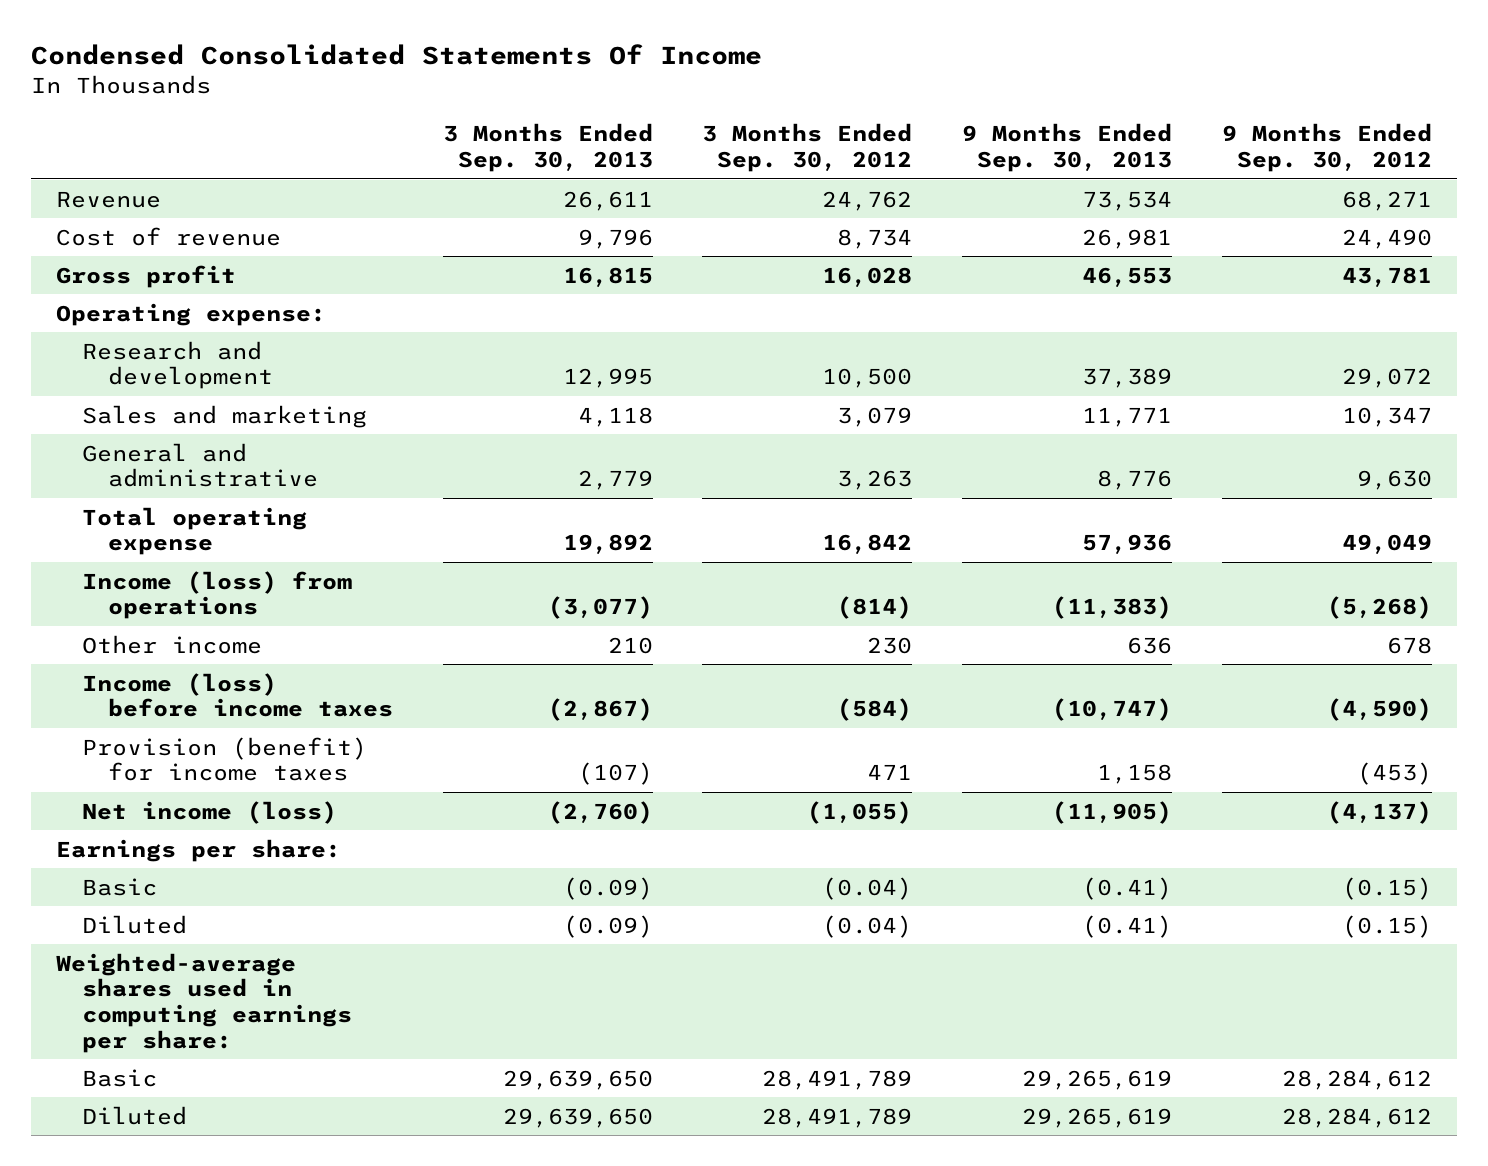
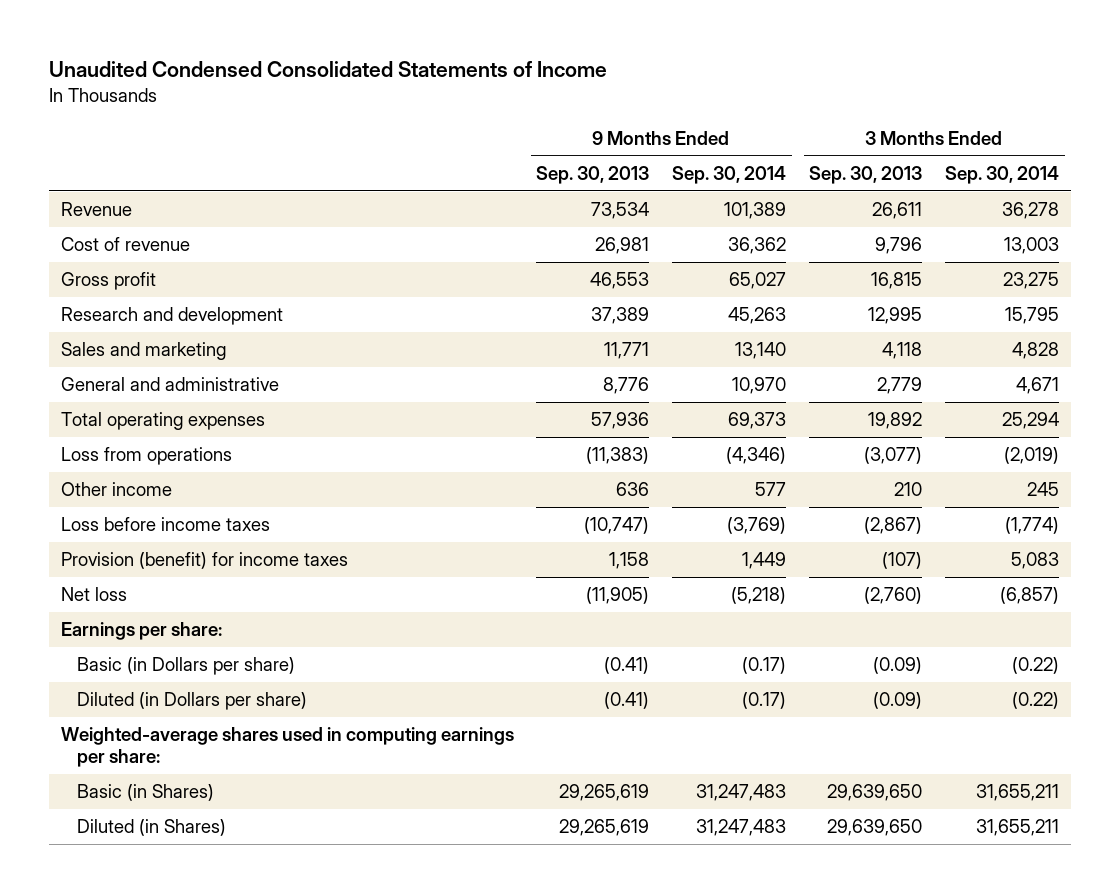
[31,44,763,66] Condensed Consolidated Statements Of Income -> [49,61,608,78] Unaudited Condensed Consolidated Statements of Income
[702,123,913,172] 3 Months Ended Sep. 30, 2012 -> none
[1221,123,1432,172] 9 Months Ended Sep. 30, 2012 -> none
none -> [672,165,787,184] Sep. 30, 2014
none -> [945,165,1060,184] Sep. 30, 2014
[56,302,327,326] Operating expense: -> none
[82,506,308,556] Total operating expense -> [60,412,265,431] Total operating expenses
[82,570,353,620] Income (loss) from operations -> [60,447,232,466] Loss from operations
[82,672,394,718] Income (loss) before income taxes -> [60,517,270,532] Loss before income taxes
[82,800,338,824] Net income (loss) -> [60,587,127,602] Net loss
[82,877,158,896] Basic -> [77,657,296,676] Basic (in Dollars per share)
[82,914,188,934] Diluted -> [77,692,308,711] Diluted (in Dollars per share)
[82,1068,158,1087] Basic -> [77,784,215,802] Basic (in Shares)
[82,1105,188,1125] Diluted -> [77,819,227,837] Diluted (in Shares)

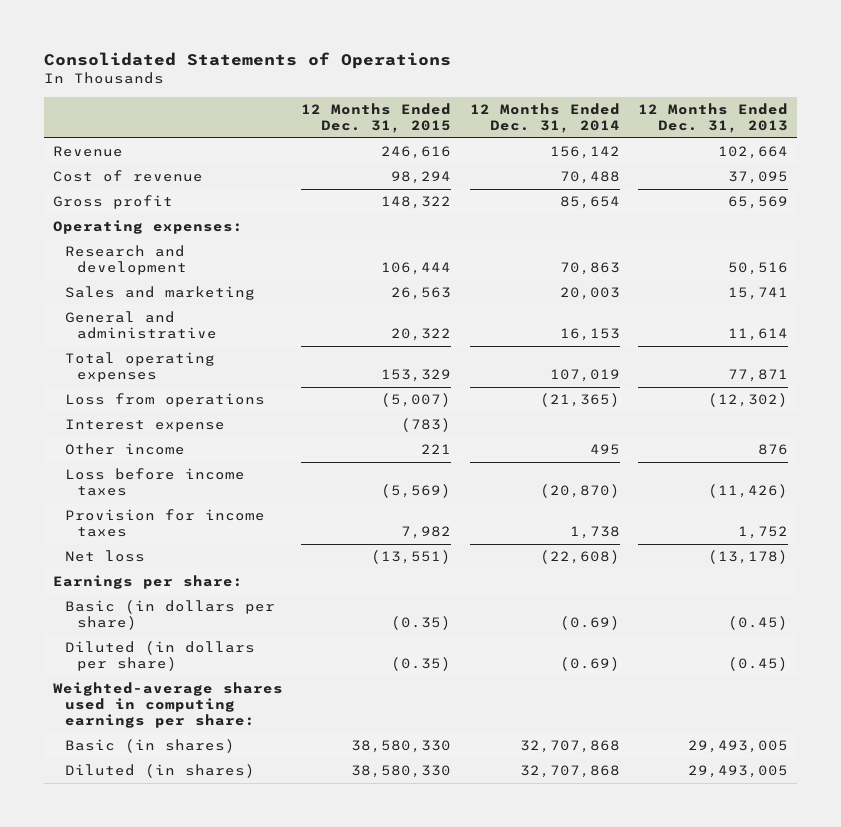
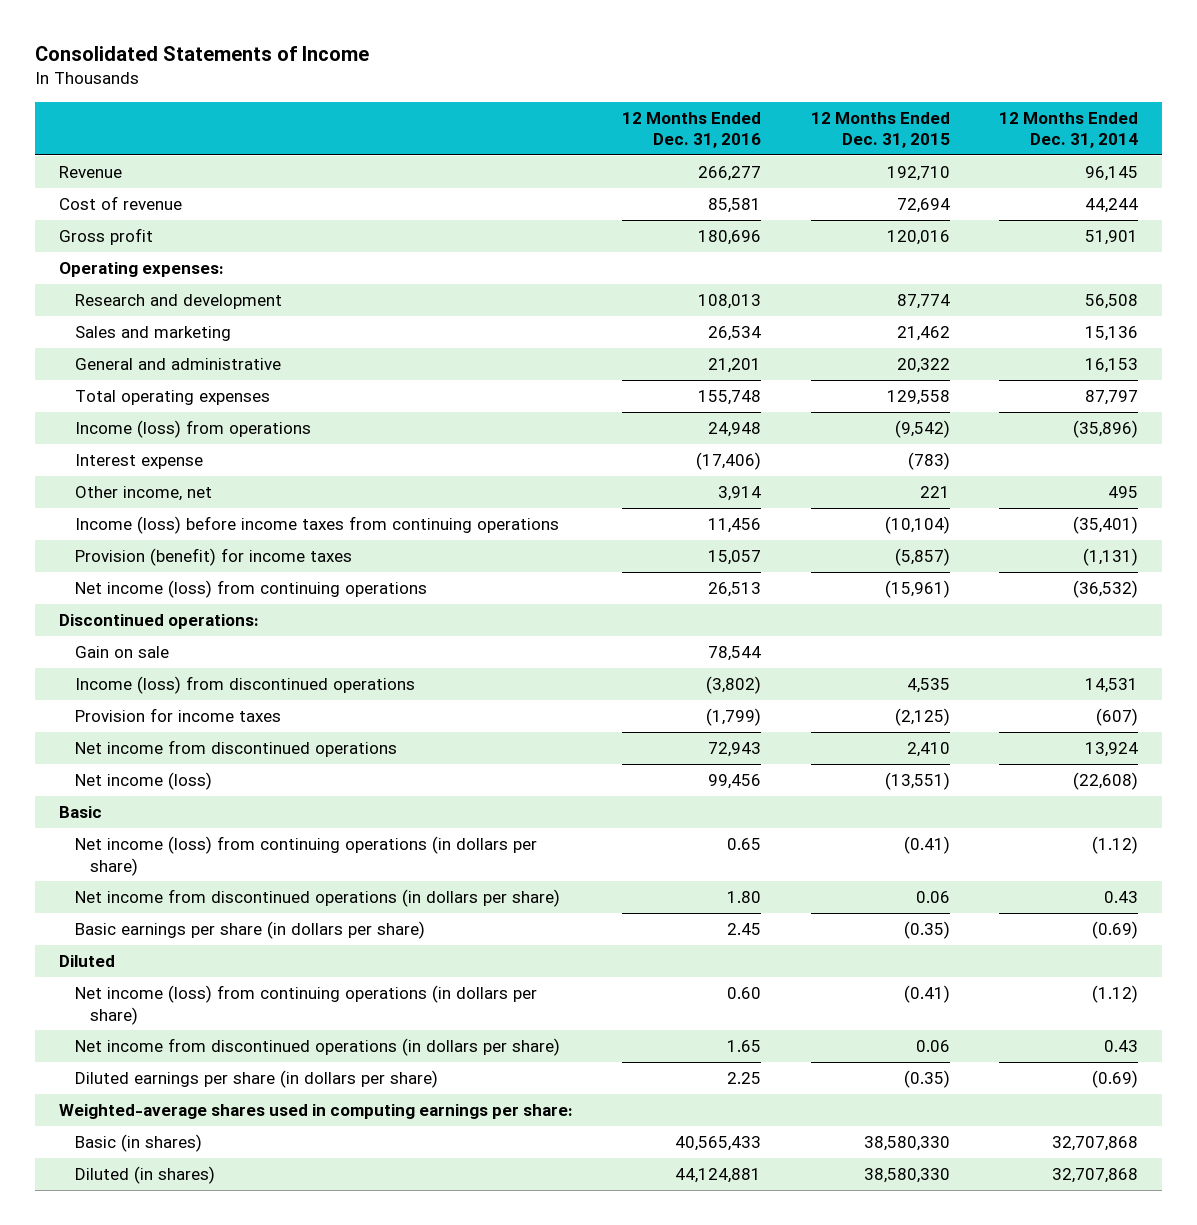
[44,52,452,70] Consolidated Statements of Operations -> [34,46,369,62] Consolidated Statements of Income
[638,103,789,134] 12 Months Ended Dec. 31, 2013 -> none
none -> [622,111,762,149] 12 Months Ended Dec. 31, 2016
[381,146,452,160] 246,616 -> [886,165,950,181] 192,710
[549,146,620,160] 156,142 -> [1084,165,1138,181] 96,145
[391,171,452,185] 98,294 -> [896,197,950,213] 72,694
[559,171,620,185] 70,488 -> [1084,197,1138,213] 44,244
[381,196,452,210] 148,322 -> [886,229,950,245] 120,016
[559,196,620,210] 85,654 -> [1084,229,1138,245] 51,901
[381,262,452,276] 106,444 -> [896,293,950,309] 87,774
[559,262,620,276] 70,863 -> [1084,293,1138,309] 56,508
[391,287,452,301] 26,563 -> [896,325,950,341] 21,462
[559,287,620,301] 20,003 -> [1084,325,1138,341] 15,136
[381,369,452,383] 153,329 -> [886,389,950,405] 129,558
[549,369,620,383] 107,019 -> [1084,389,1138,405] 87,797
[65,393,266,408] Loss from operations -> [74,419,311,438] Income (loss) from operations
[381,393,452,408] (5,007) -> [894,419,950,438] (9,542)
[539,393,620,408] (21,365) -> [1072,419,1138,438] (35,896)
[53,575,244,590] Earnings per share: -> none
[65,443,186,456] Other income -> [74,485,212,501] Other income, net
[65,468,246,497] Loss before income taxes -> [74,515,559,534] Income (loss) before income taxes from continuing operations
[381,484,452,499] (5,569) -> [884,515,950,534] (10,104)
[539,484,620,499] (20,870) -> [1072,515,1138,534] (35,401)
none -> [74,547,352,566] Provision (benefit) for income taxes
none -> [74,579,427,598] Net income (loss) from continuing operations
none -> [59,613,260,629] Discontinued operations:
none -> [74,645,169,658] Gain on sale
none -> [74,675,415,694] Income (loss) from discontinued operations
[401,526,452,540] 7,982 -> [894,707,950,726] (2,125)
[569,526,620,540] 1,738 -> [1095,707,1138,726] (607)
none -> [74,739,397,757] Net income from discontinued operations
[65,550,146,563] Net loss -> [74,771,212,790] Net income (loss)
none -> [59,805,103,818] Basic
none -> [74,835,537,876] Net income (loss) from continuing operations (in dollars per share)
none -> [74,888,560,907] Net income from discontinued operations (in dollars per share)
[65,600,276,631] Basic (in dollars per share) -> [74,920,425,939] Basic earnings per share (in dollars per share)
none -> [59,954,116,967] Diluted
none -> [74,984,537,1025] Net income (loss) from continuing operations (in dollars per share)
none -> [74,1037,560,1056] Net income from discontinued operations (in dollars per share)
[65,641,256,672] Diluted (in dollars per share) -> [74,1069,438,1088] Diluted earnings per share (in dollars per share)

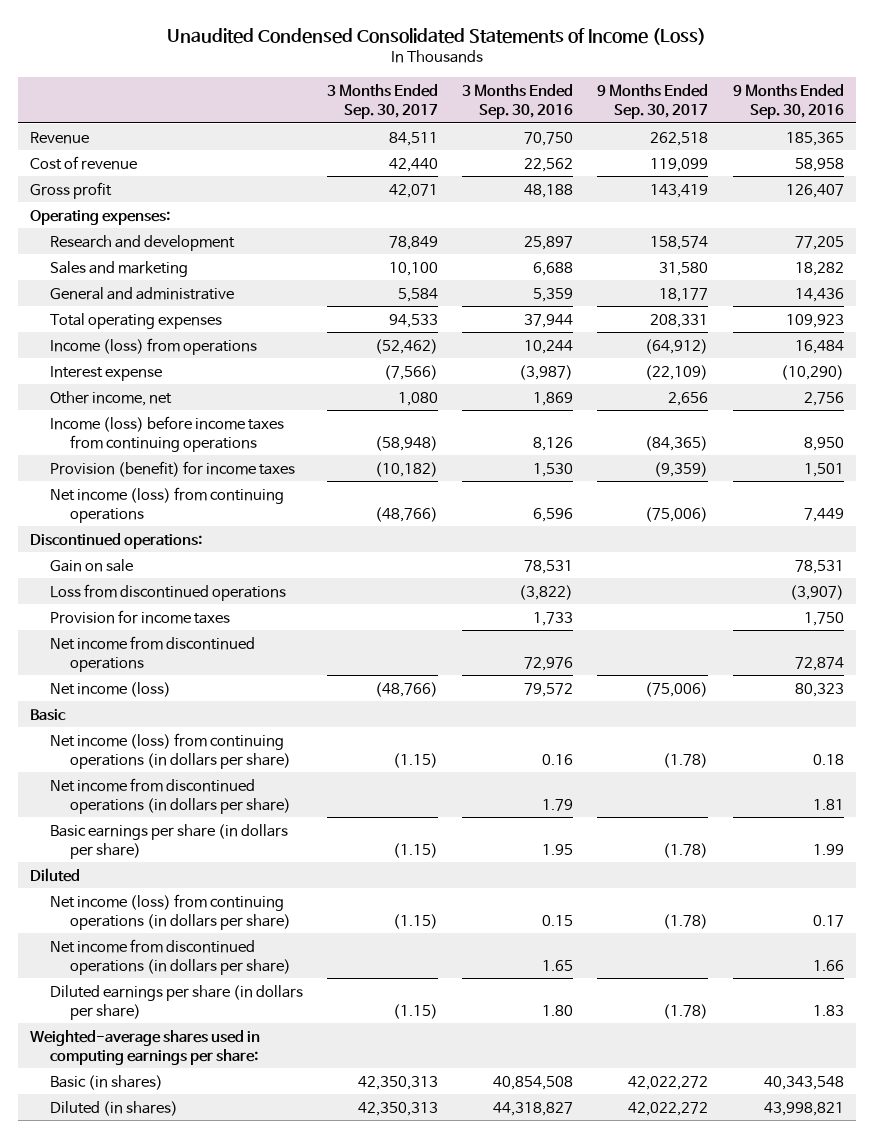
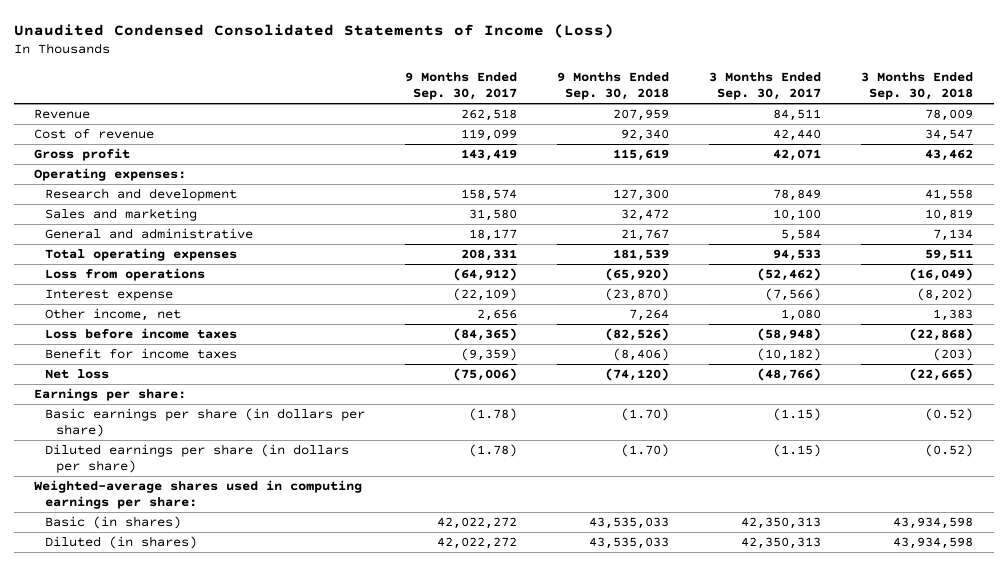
[462,83,574,119] 3 Months Ended Sep. 30, 2016 -> none
[732,83,844,119] 9 Months Ended Sep. 30, 2016 -> none
none -> [557,72,670,101] 9 Months Ended Sep. 30, 2018
none -> [861,72,974,101] 3 Months Ended Sep. 30, 2018
[49,337,257,355] Income (loss) from operations -> [44,267,205,281] Loss from operations
[49,486,284,523] Net income (loss) from continuing operations -> none
[30,532,203,549] Discontinued operations: -> none
[49,558,133,572] Gain on sale -> none
[49,583,286,601] Loss from discontinued operations -> none
[49,609,230,624] Provision for income taxes -> none
[49,635,255,672] Net income from discontinued operations -> none
[30,708,67,721] Basic -> none
[49,732,291,769] Net income (loss) from continuing operations (in dollars per share) -> none
[49,777,291,814] Net income from discontinued operations (in dollars per share) -> none
[49,415,284,452] Income (loss) before income taxes from continuing operations -> [44,327,237,339] Loss before income taxes
[49,460,295,477] Provision (benefit) for income taxes -> [44,347,237,359] Benefit for income taxes
[49,681,171,697] Net income (loss) -> [44,368,109,379] Net loss
none -> [33,387,186,401] Earnings per share:
[30,867,81,882] Diluted -> none
[49,893,291,930] Net income (loss) from continuing operations (in dollars per share) -> none
[49,938,291,975] Net income from discontinued operations (in dollars per share) -> none

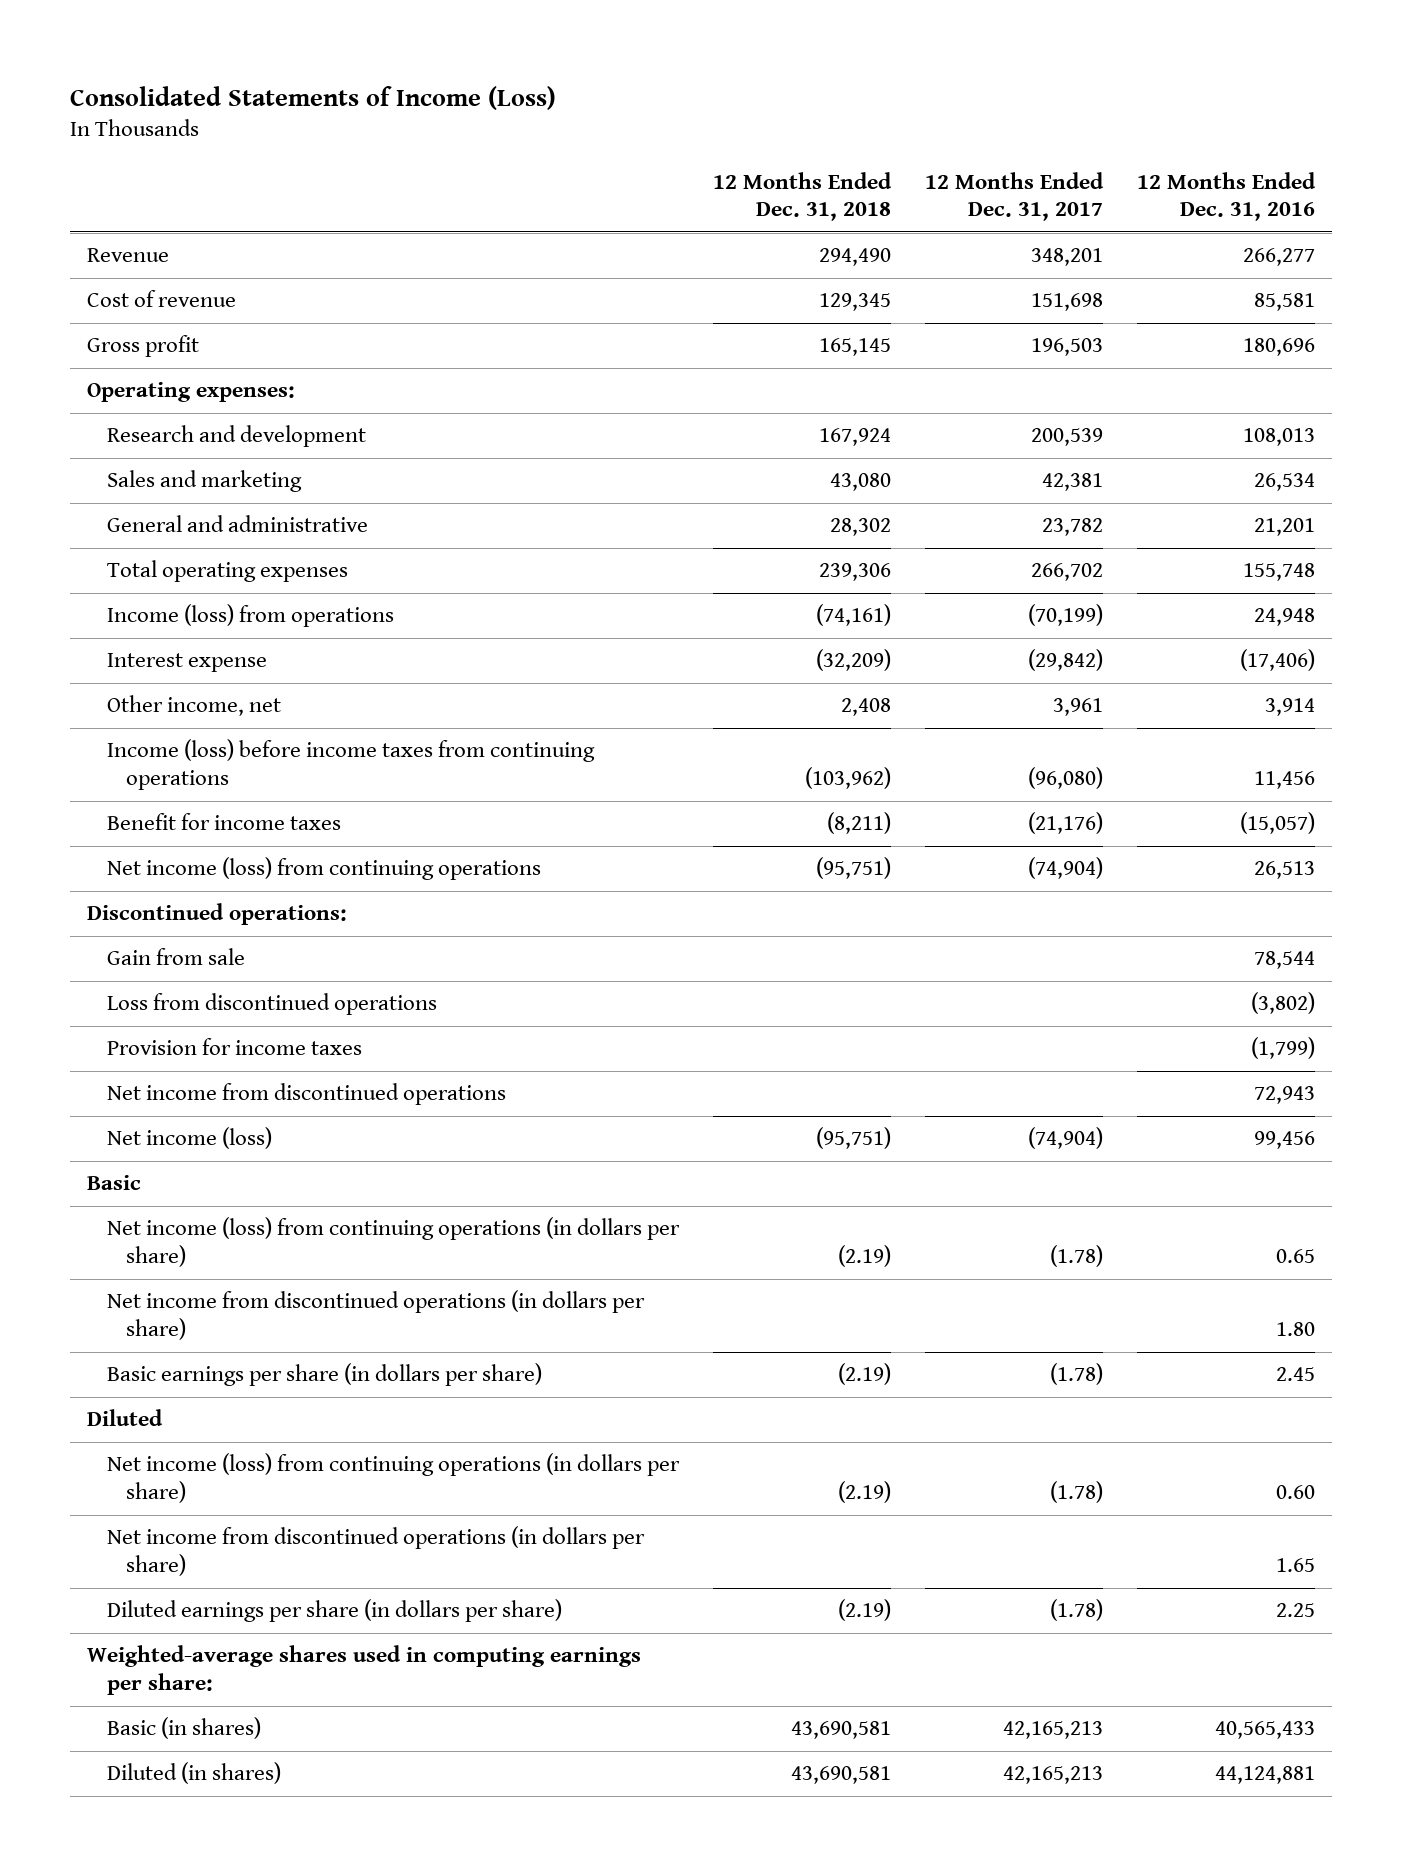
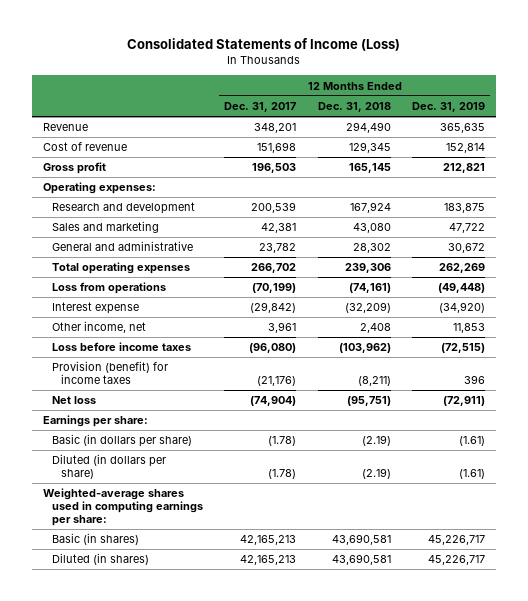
[1136,171,1316,222] 12 Months Ended Dec. 31, 2016 -> none
none -> [411,102,485,113] Dec. 31, 2019
[106,604,394,628] Income (loss) from operations -> [51,282,166,295] Loss from operations
[106,857,541,881] Net income (loss) from continuing operations -> none
[87,903,348,926] Discontinued operations: -> none
[106,948,245,966] Gain from sale -> none
[106,993,437,1016] Loss from discontinued operations -> none
[106,1038,362,1056] Provision for income taxes -> none
[106,1083,506,1106] Net income from discontinued operations -> none
[87,1175,142,1191] Basic -> none
[106,1217,680,1268] Net income (loss) from continuing operations (in dollars per share) -> none
[106,1290,645,1341] Net income from discontinued operations (in dollars per share) -> none
[87,1409,164,1427] Diluted -> none
[106,1453,680,1504] Net income (loss) from continuing operations (in dollars per share) -> none
[106,1526,645,1577] Net income from discontinued operations (in dollars per share) -> none
[106,739,595,791] Income (loss) before income taxes from continuing operations -> [51,342,191,352] Loss before income taxes
[106,813,341,831] Benefit for income taxes -> [51,361,168,385] Provision (benefit) for income taxes
[106,1127,272,1150] Net income (loss) -> [51,396,96,405] Net loss
none -> [42,415,148,428] Earnings per share:
[106,1363,542,1387] Basic earnings per share (in dollars per share) -> [51,434,192,448] Basic (in dollars per share)
[106,1599,562,1623] Diluted earnings per share (in dollars per share) -> [51,454,166,480] Diluted (in dollars per share)

